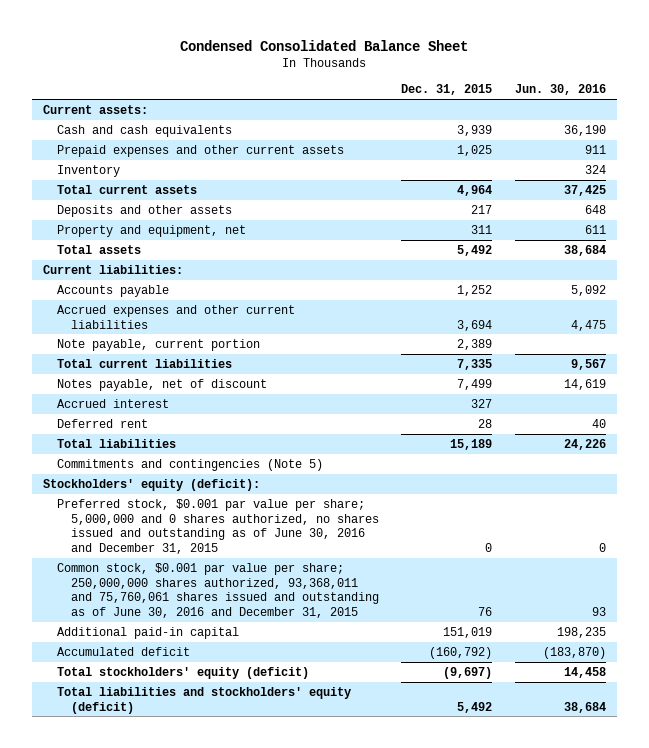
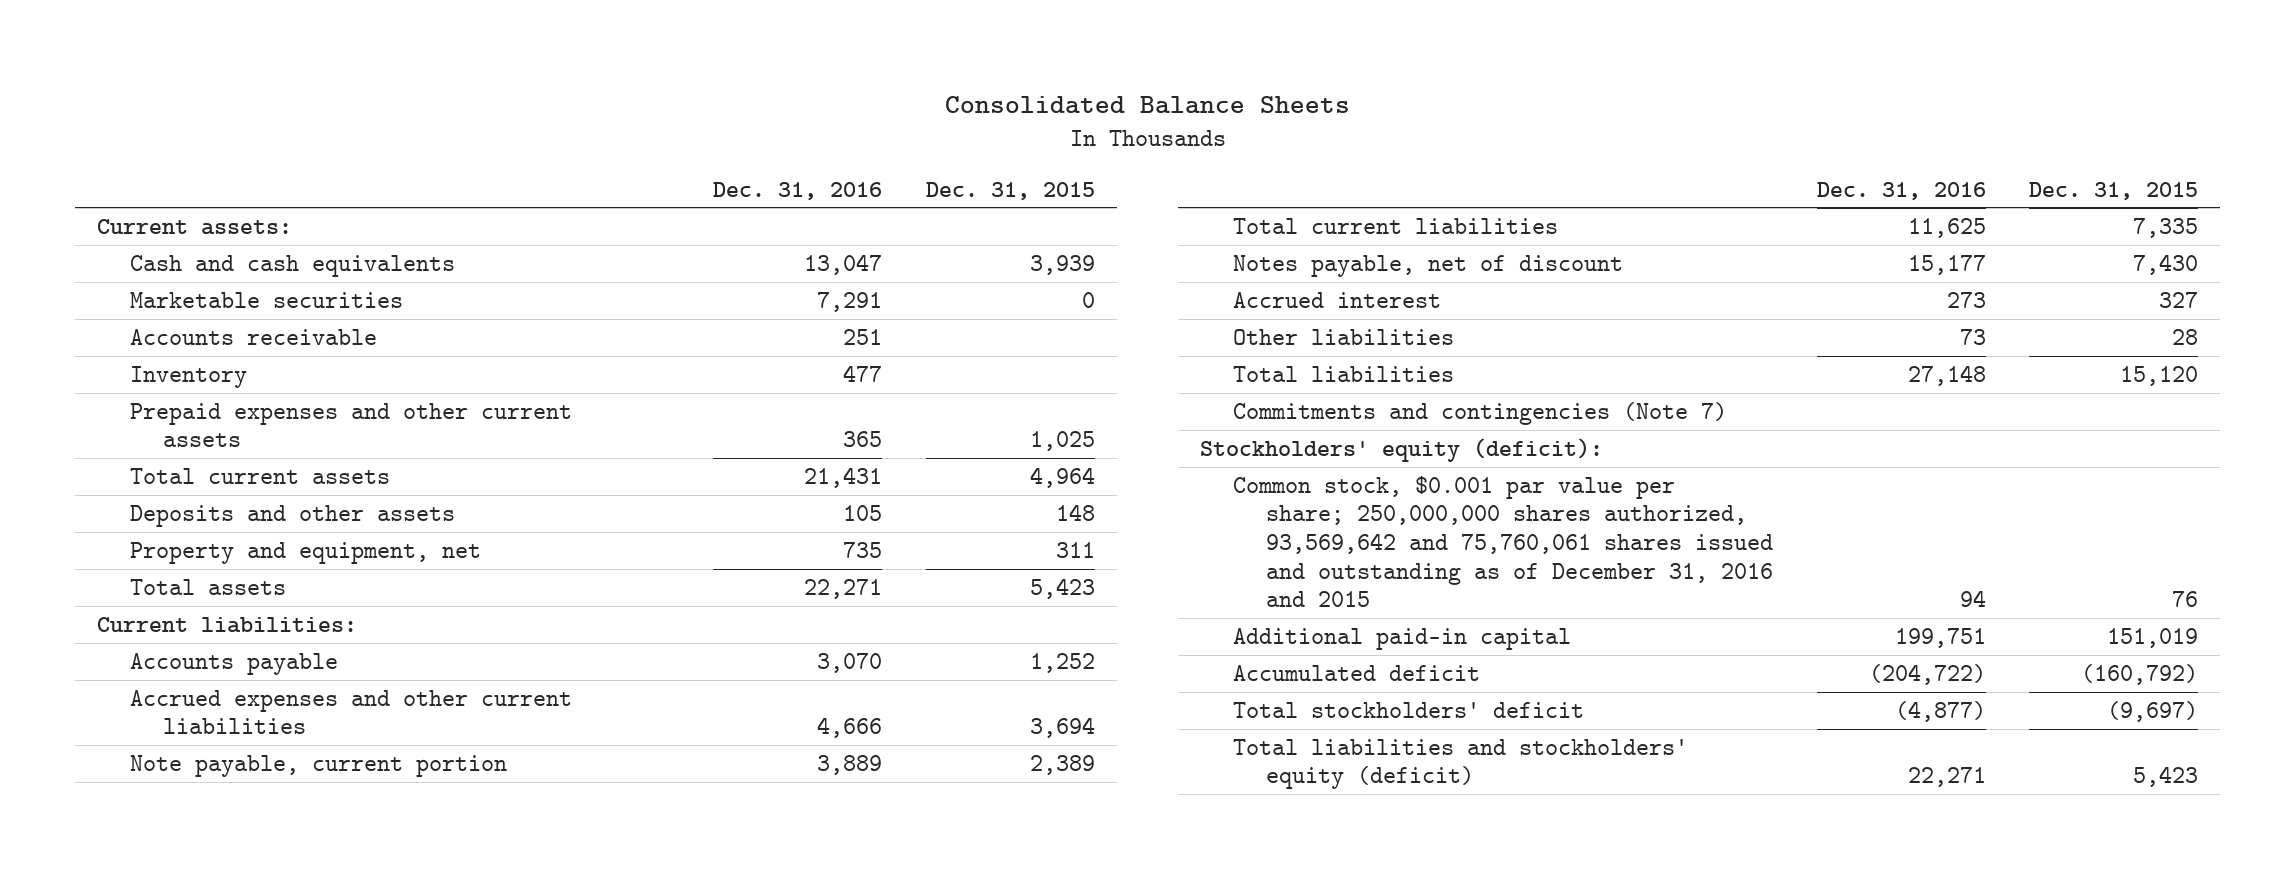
[180,39,469,51] Condensed Consolidated Balance Sheet -> [944,96,1350,115] Consolidated Balance Sheets
[514,84,606,96] Jun. 30, 2016 -> none
none -> [713,181,883,200] Dec. 31, 2016
none -> [129,291,403,308] Marketable securities
none -> [129,328,377,345] Accounts receivable
[57,144,345,157] Prepaid expenses and other current assets -> [129,402,572,448] Prepaid expenses and other current assets
[471,204,493,214] 217 -> [1056,503,1096,521] 148
[457,244,493,256] 5,492 -> [1030,577,1096,599] 5,423
[457,378,493,390] 7,499 -> [2133,253,2199,275] 7,430
[57,418,149,428] Deferred rent -> none
none -> [1233,328,1455,345] Other liabilities
[450,438,493,450] 15,189 -> [2120,365,2199,386] 15,120
[57,458,324,471] Commitments and contingencies (Note 5) -> [1233,401,1728,425] Commitments and contingencies (Note 7)
[57,498,379,554] Preferred stock, $0.001 par value per share; 5,000,000 and 0 shares authorized, no shares issued and outstanding as of June 30, 2016 and December 31, 2015 -> none
[57,562,379,618] Common stock, $0.001 par value per share; 250,000,000 shares authorized, 93,368,011 and 75,760,061 shares issued and outstanding as of June 30, 2016 and December 31, 2015 -> [1233,475,1774,608] Common stock, $0.001 par value per share; 250,000,000 shares authorized, 93,569,642 and 75,760,061 shares issued and outstanding as of December 31, 2016 and 2015
[57,666,310,679] Total stockholders' equity (deficit) -> [1233,701,1585,718] Total stockholders' deficit
[457,701,493,713] 5,492 -> [2133,766,2199,788] 5,423

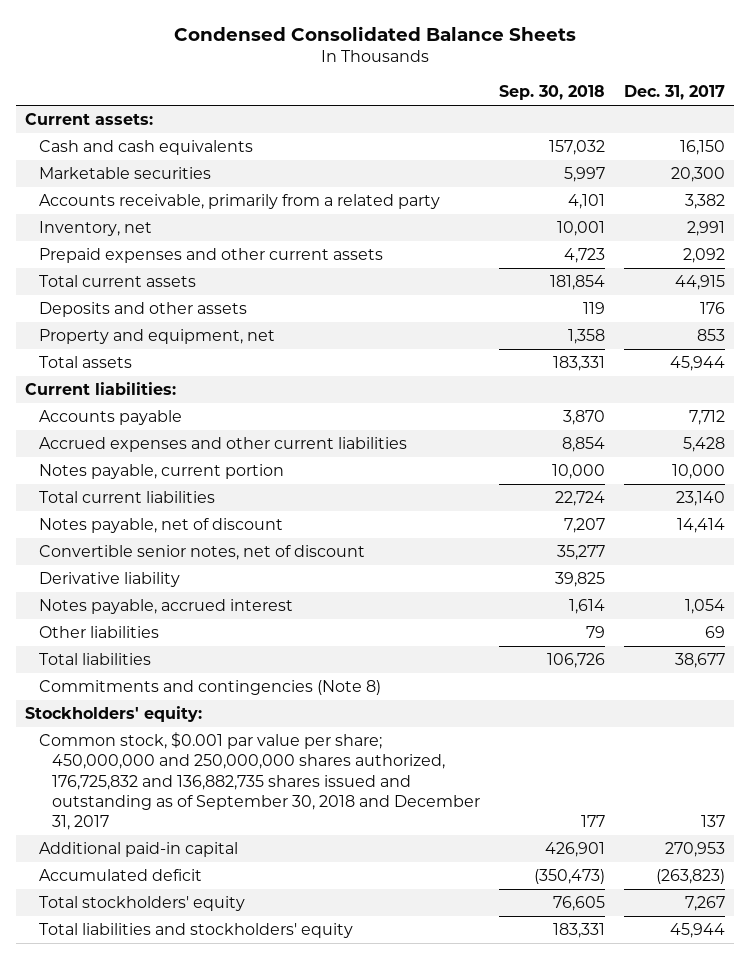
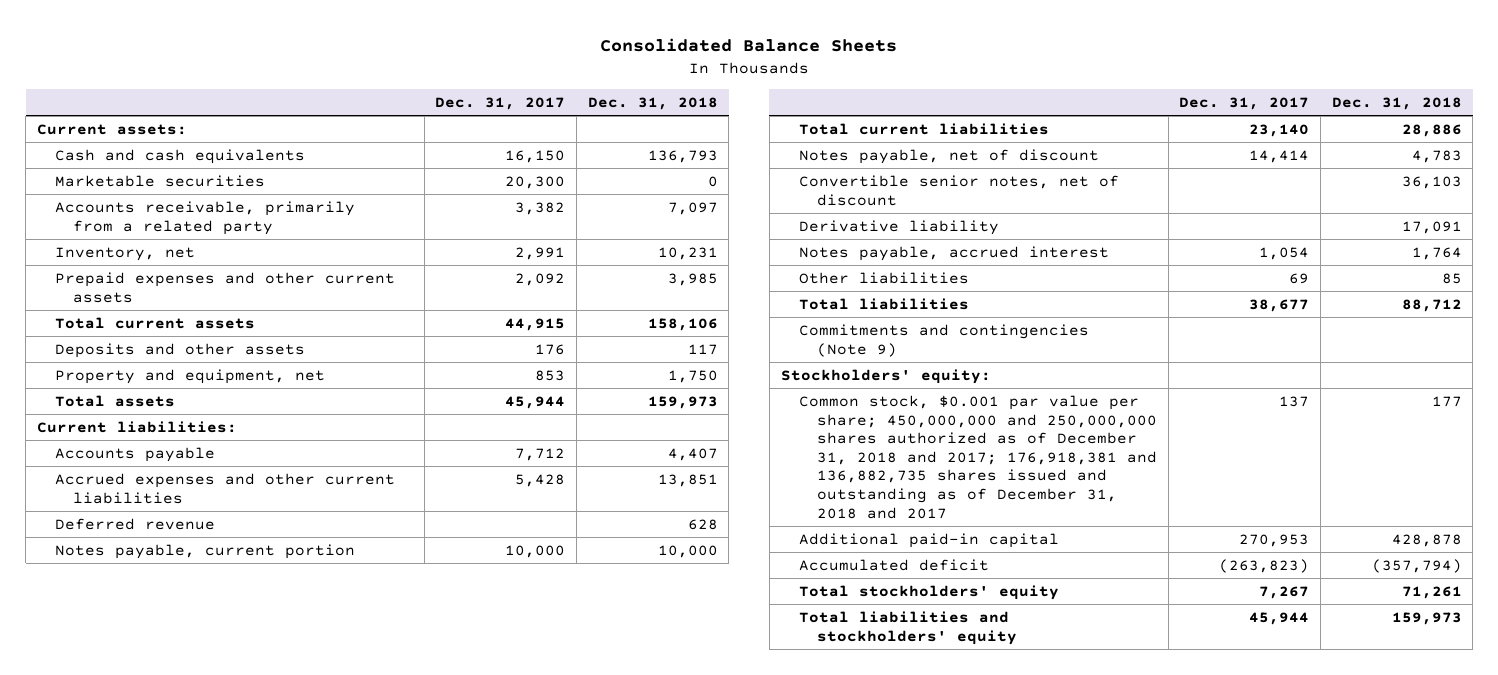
[174,25,577,41] Condensed Consolidated Balance Sheets -> [600,37,898,52] Consolidated Balance Sheets
[498,85,605,101] Sep. 30, 2018 -> none
none -> [587,96,718,110] Dec. 31, 2018
none -> [54,517,215,530] Deferred revenue
[38,680,381,696] Commitments and contingencies (Note 8) -> [798,323,1089,357] Commitments and contingencies (Note 9)
[38,732,481,831] Common stock, $0.001 par value per share; 450,000,000 and 250,000,000 shares authorized, 176,725,832 and 136,882,735 shares issued and outstanding as of September 30, 2018 and December 31, 2017 -> [798,394,1157,519] Common stock, $0.001 par value per share; 450,000,000 and 250,000,000 shares authorized as of December 31, 2018 and 2017; 176,918,381 and 136,882,735 shares issued and outstanding as of December 31, 2018 and 2017

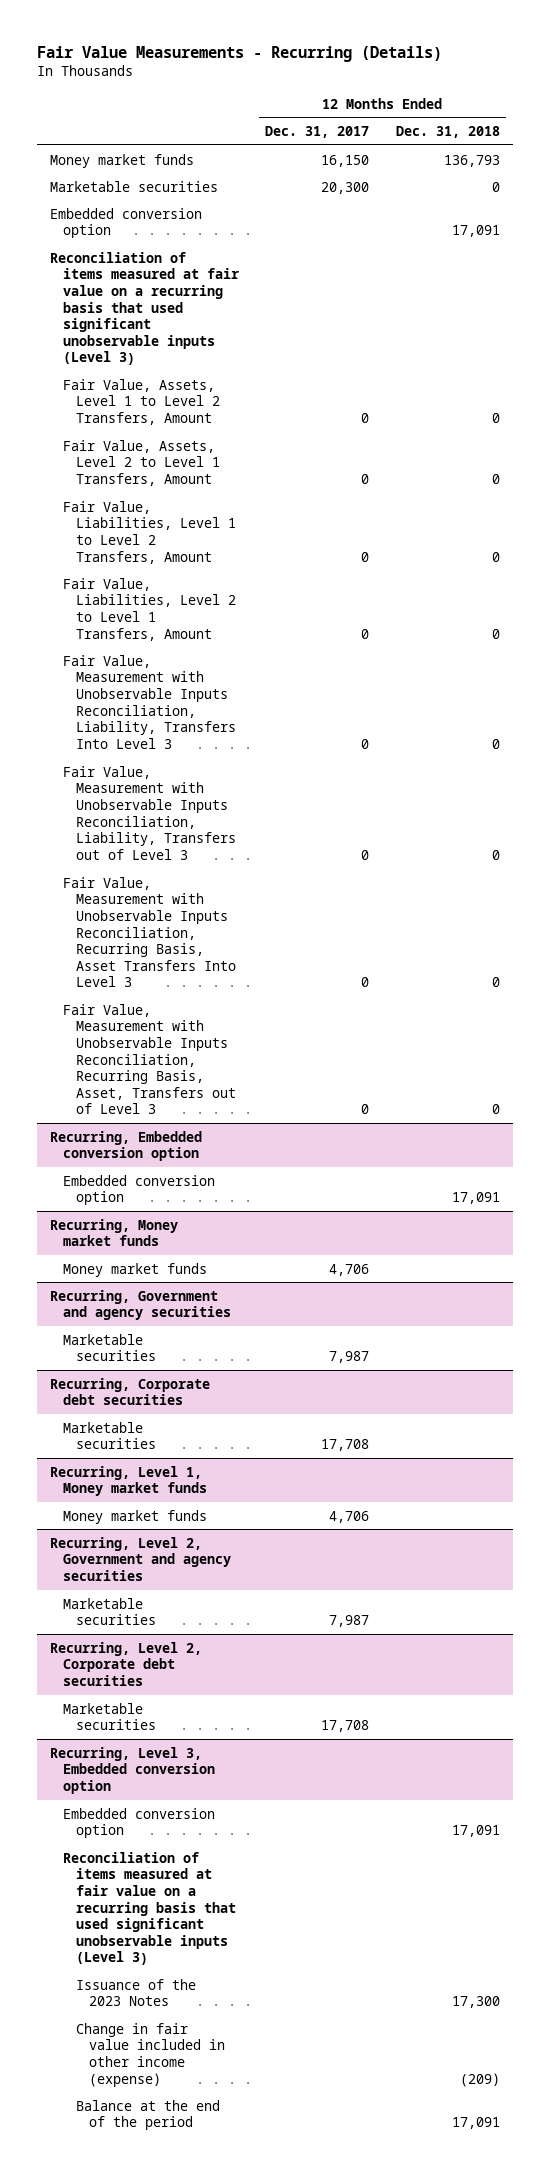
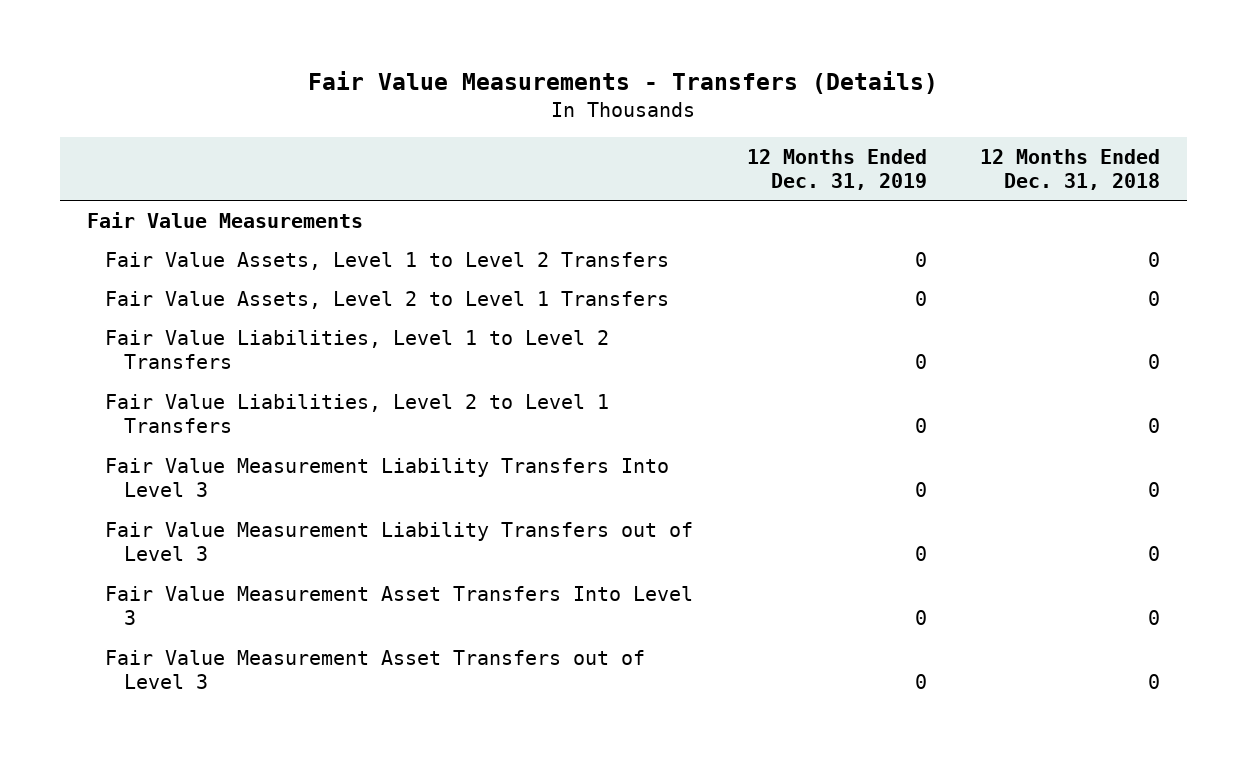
[36,46,442,63] Fair Value Measurements - Recurring (Details) -> [308,71,939,95] Fair Value Measurements - Transfers (Details)
[265,126,370,139] Dec. 31, 2017 -> none
none -> [746,148,927,190] 12 Months Ended Dec. 31, 2019
[50,153,195,168] Money market funds -> none
[50,180,219,192] Marketable securities -> none
[50,207,203,239] Embedded conversion option -> none
[50,251,240,366] Reconciliation of items measured at fair value on a recurring basis that used significant unobservable inputs (Level 3) -> none
[50,1130,203,1162] Recurring, Embedded conversion option -> none
[63,1174,216,1206] Embedded conversion option -> none
[50,1218,179,1247] Recurring, Money market funds -> none
[63,1262,208,1277] Money market funds -> none
[50,1289,232,1321] Recurring, Government and agency securities -> none
[63,1333,157,1362] Marketable securities -> none
[50,1377,211,1406] Recurring, Corporate debt securities -> none
[63,1421,157,1450] Marketable securities -> none
[50,1465,208,1497] Recurring, Level 1, Money market funds -> none
[63,1509,208,1524] Money market funds -> none
[50,1536,232,1581] Recurring, Level 2, Government and agency securities -> none
[63,1597,157,1626] Marketable securities -> none
[50,1641,203,1686] Recurring, Level 2, Corporate debt securities -> none
[63,1702,157,1731] Marketable securities -> none
[50,1746,216,1794] Recurring, Level 3, Embedded conversion option -> none
[63,1807,216,1839] Embedded conversion option -> none
[63,1851,237,1966] Reconciliation of items measured at fair value on a recurring basis that used significant unobservable inputs (Level 3) -> none
[76,1978,197,2007] Issuance of the 2023 Notes -> none
[76,2022,226,2087] Change in fair value included in other income (expense) -> none
[76,2099,221,2131] Balance at the end of the period -> none
none -> [86,211,363,228] Fair Value Measurements
[63,378,221,425] Fair Value, Assets, Level 1 to Level 2 Transfers, Amount -> [105,251,670,270] Fair Value Assets, Level 1 to Level 2 Transfers
[63,439,221,486] Fair Value, Assets, Level 2 to Level 1 Transfers, Amount -> [105,290,670,309] Fair Value Assets, Level 2 to Level 1 Transfers
[63,500,237,564] Fair Value, Liabilities, Level 1 to Level 2 Transfers, Amount -> [105,329,610,370] Fair Value Liabilities, Level 1 to Level 2 Transfers
[63,577,237,641] Fair Value, Liabilities, Level 2 to Level 1 Transfers, Amount -> [105,393,610,434] Fair Value Liabilities, Level 2 to Level 1 Transfers
[63,654,237,749] Fair Value, Measurement with Unobservable Inputs Reconciliation, Liability, Transfers Into Level 3 -> [105,457,670,498] Fair Value Measurement Liability Transfers Into Level 3
[63,765,237,860] Fair Value, Measurement with Unobservable Inputs Reconciliation, Liability, Transfers out of Level 3 -> [105,521,694,562] Fair Value Measurement Liability Transfers out of Level 3
[63,876,237,988] Fair Value, Measurement with Unobservable Inputs Reconciliation, Recurring Basis, Asset Transfers Into Level 3 -> [105,585,694,626] Fair Value Measurement Asset Transfers Into Level 3
[63,1003,237,1115] Fair Value, Measurement with Unobservable Inputs Reconciliation, Recurring Basis, Asset, Transfers out of Level 3 -> [105,649,646,690] Fair Value Measurement Asset Transfers out of Level 3

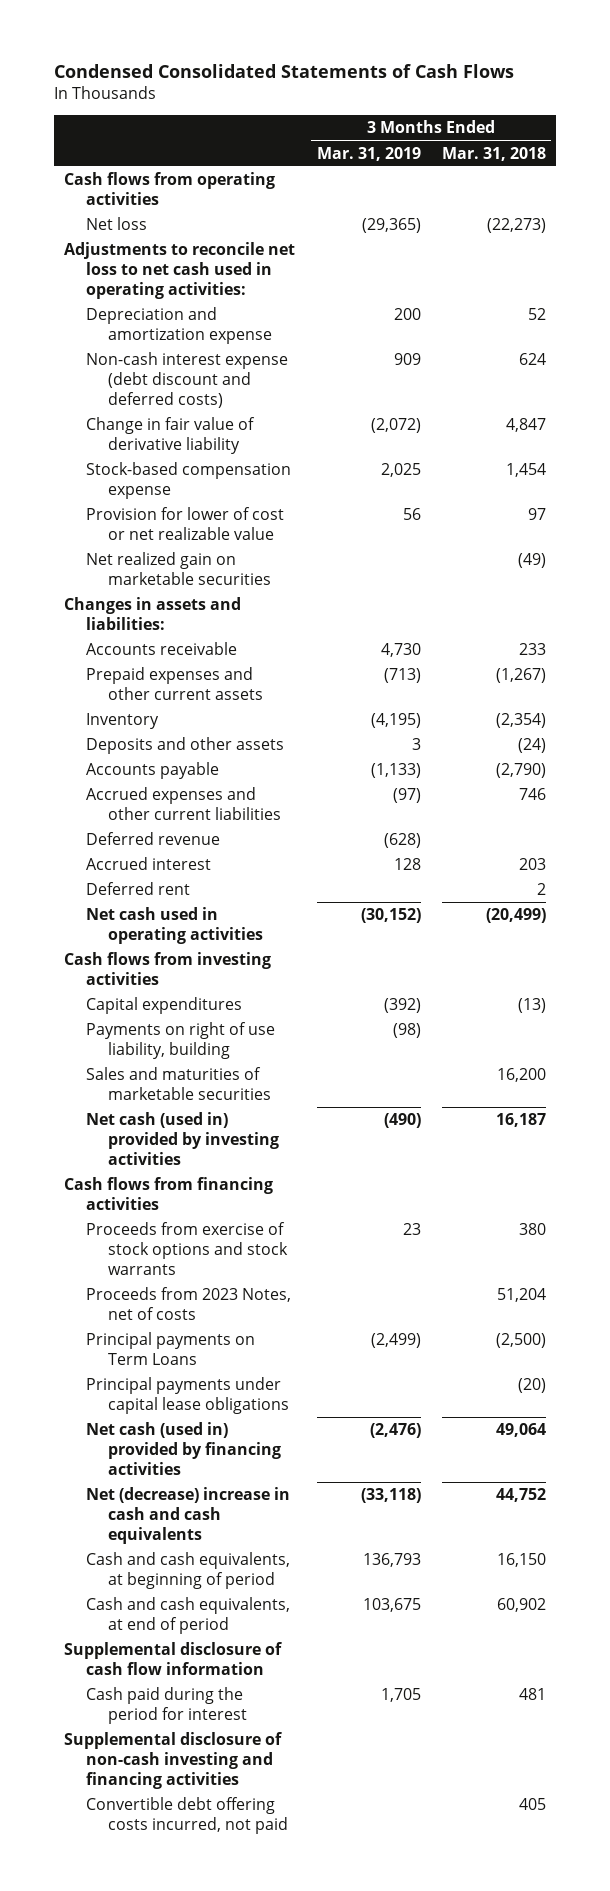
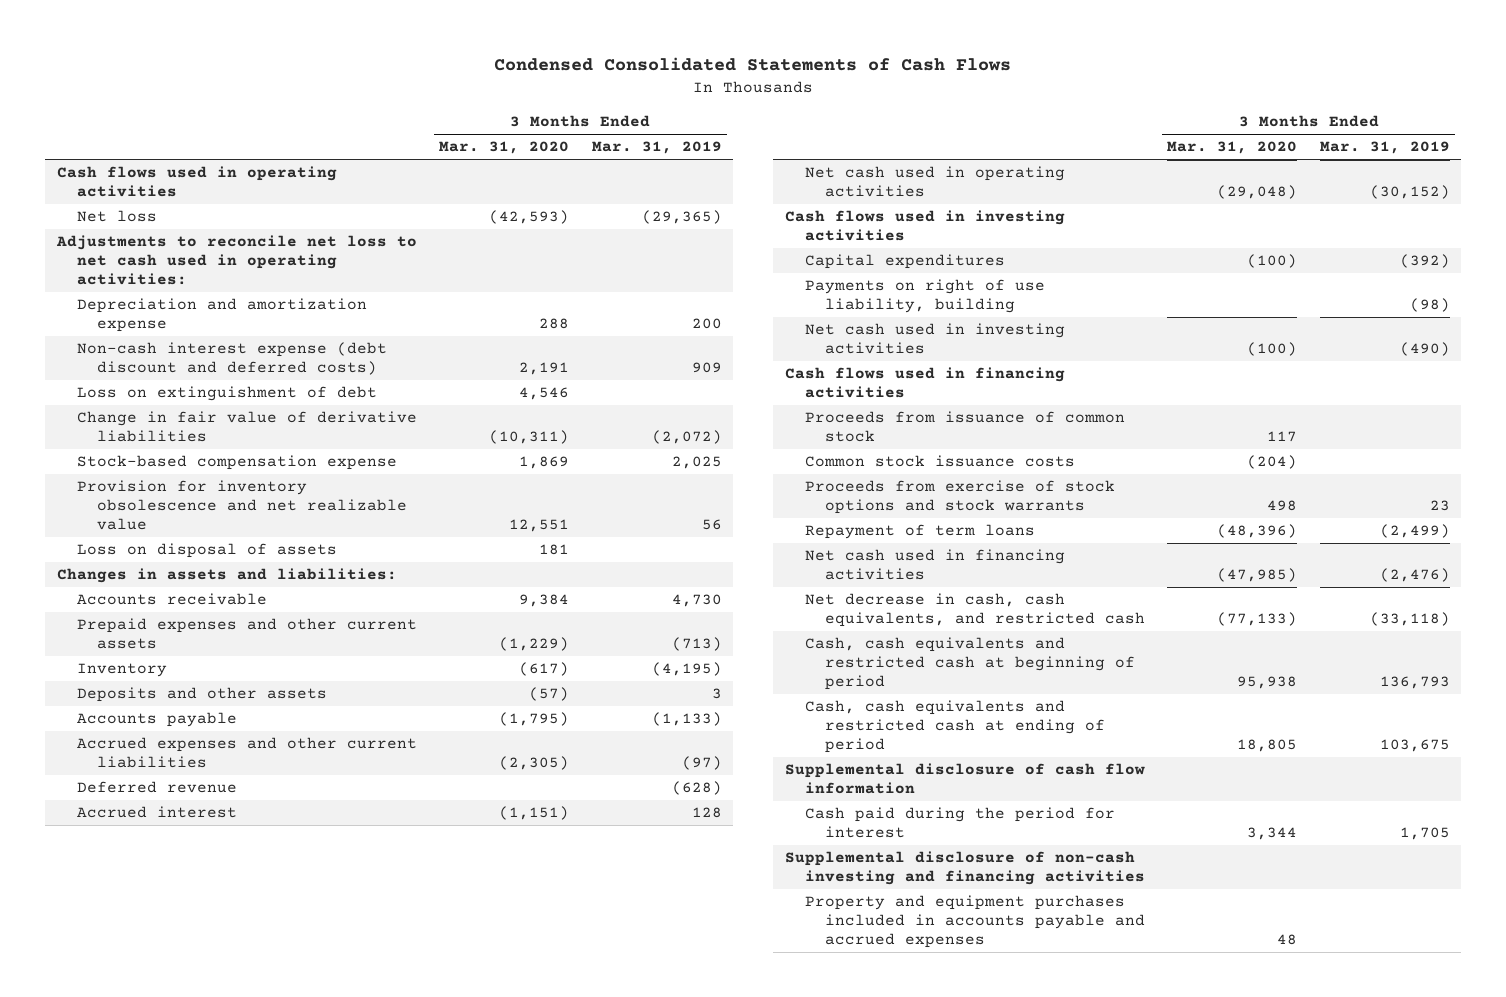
[441,146,546,161] Mar. 31, 2018 -> none
none -> [439,141,570,155] Mar. 31, 2020
[64,172,276,205] Cash flows from operating activities -> [56,166,337,198] Cash flows used in operating activities
none -> [76,386,377,402] Loss on extinguishment of debt
[85,417,255,454] Change in fair value of derivative liability -> [76,411,417,443] Change in fair value of derivative liabilities
[85,552,271,585] Net realized gain on marketable securities -> none
[85,507,284,540] Provision for lower of cost or net realizable value -> [76,480,407,530] Provision for inventory obsolescence and net realizable value
none -> [76,543,337,559] Loss on disposal of assets
[85,882,190,896] Deferred rent -> none
[64,952,272,985] Cash flows from investing activities -> [784,210,1065,242] Cash flows used in investing activities
[85,1067,271,1100] Sales and maturities of marketable securities -> none
[85,1112,279,1165] Net cash (used in) provided by investing activities -> [804,323,1065,355] Net cash used in investing activities
[64,1177,274,1210] Cash flows from financing activities -> [784,367,1065,399] Cash flows used in financing activities
none -> [804,411,1125,443] Proceeds from issuance of common stock
none -> [804,455,1075,468] Common stock issuance costs
[85,1287,291,1320] Proceeds from 2023 Notes, net of costs -> none
[85,1377,289,1414] Principal payments under capital lease obligations -> none
[85,1332,255,1365] Principal payments on Term Loans -> [804,524,1035,540] Repayment of term loans
[85,1422,281,1475] Net cash (used in) provided by financing activities -> [804,549,1065,581] Net cash used in financing activities
[85,1487,290,1544] Net (decrease) increase in cash and cash equivalents -> [804,593,1145,628] Net decrease in cash, cash equivalents, and restricted cash
[85,1552,290,1589] Cash and cash equivalents, at beginning of period -> [804,637,1135,690] Cash, cash equivalents and restricted cash at beginning of period
[85,1597,290,1634] Cash and cash equivalents, at end of period -> [804,700,1105,753] Cash, cash equivalents and restricted cash at ending of period
[85,1797,288,1834] Convertible debt offering costs incurred, not paid -> none
none -> [804,895,1145,948] Property and equipment purchases included in accounts payable and accrued expenses

